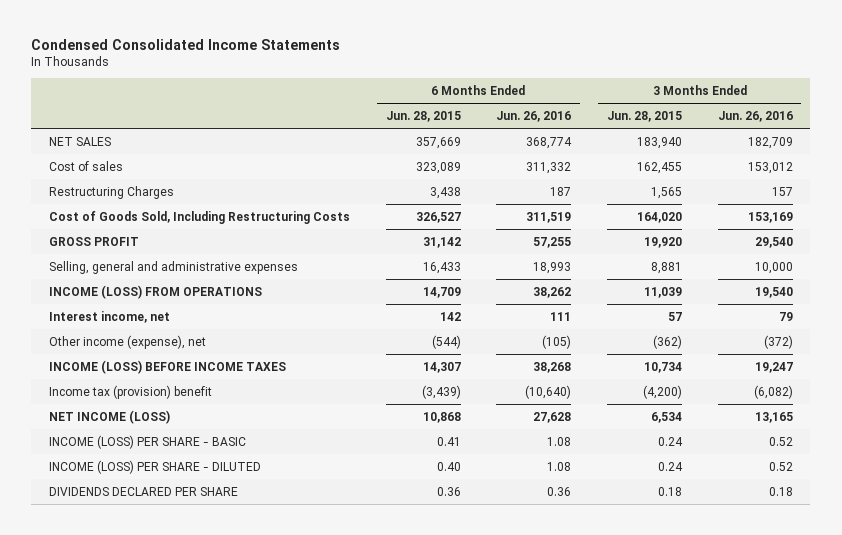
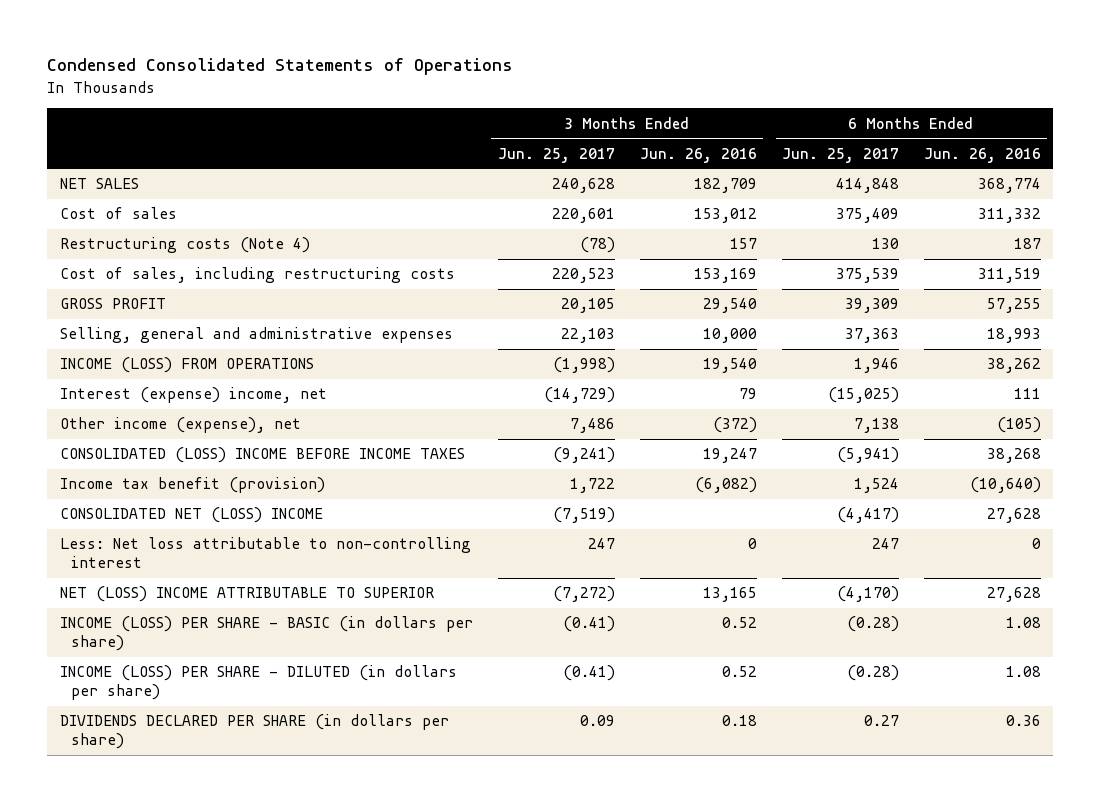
[31,38,341,50] Condensed Consolidated Income Statements -> [47,58,514,76] Condensed Consolidated Statements of Operations
[385,110,461,122] Jun. 28, 2015 -> none
[606,110,682,122] Jun. 28, 2015 -> none
none -> [497,147,615,163] Jun. 25, 2017
none -> [781,147,899,163] Jun. 25, 2017
[49,185,175,199] Restructuring Charges -> [59,237,310,254] Restructuring costs (Note 4)
[49,210,351,224] Cost of Goods Sold, Including Restructuring Costs -> [59,267,455,284] Cost of sales, including restructuring costs
[49,310,171,323] Interest income, net -> [59,387,327,404] Interest (expense) income, net
[49,359,287,374] INCOME (LOSS) BEFORE INCOME TAXES -> [59,447,465,464] CONSOLIDATED (LOSS) INCOME BEFORE INCOME TAXES
[49,384,213,399] Income tax (provision) benefit -> [59,477,325,494] Income tax benefit (provision)
none -> [59,507,323,524] CONSOLIDATED NET (LOSS) INCOME
none -> [59,537,471,568] Less: Net loss attributable to non-controlling interest
[49,409,171,424] NET INCOME (LOSS) -> [59,586,434,603] NET (LOSS) INCOME ATTRIBUTABLE TO SUPERIOR
[49,434,247,449] INCOME (LOSS) PER SHARE - BASIC -> [59,616,473,651] INCOME (LOSS) PER SHARE - BASIC (in dollars per share)
[49,459,262,474] INCOME (LOSS) PER SHARE - DILUTED -> [59,665,457,700] INCOME (LOSS) PER SHARE - DILUTED (in dollars per share)
[49,486,239,496] DIVIDENDS DECLARED PER SHARE -> [59,714,449,749] DIVIDENDS DECLARED PER SHARE (in dollars per share)

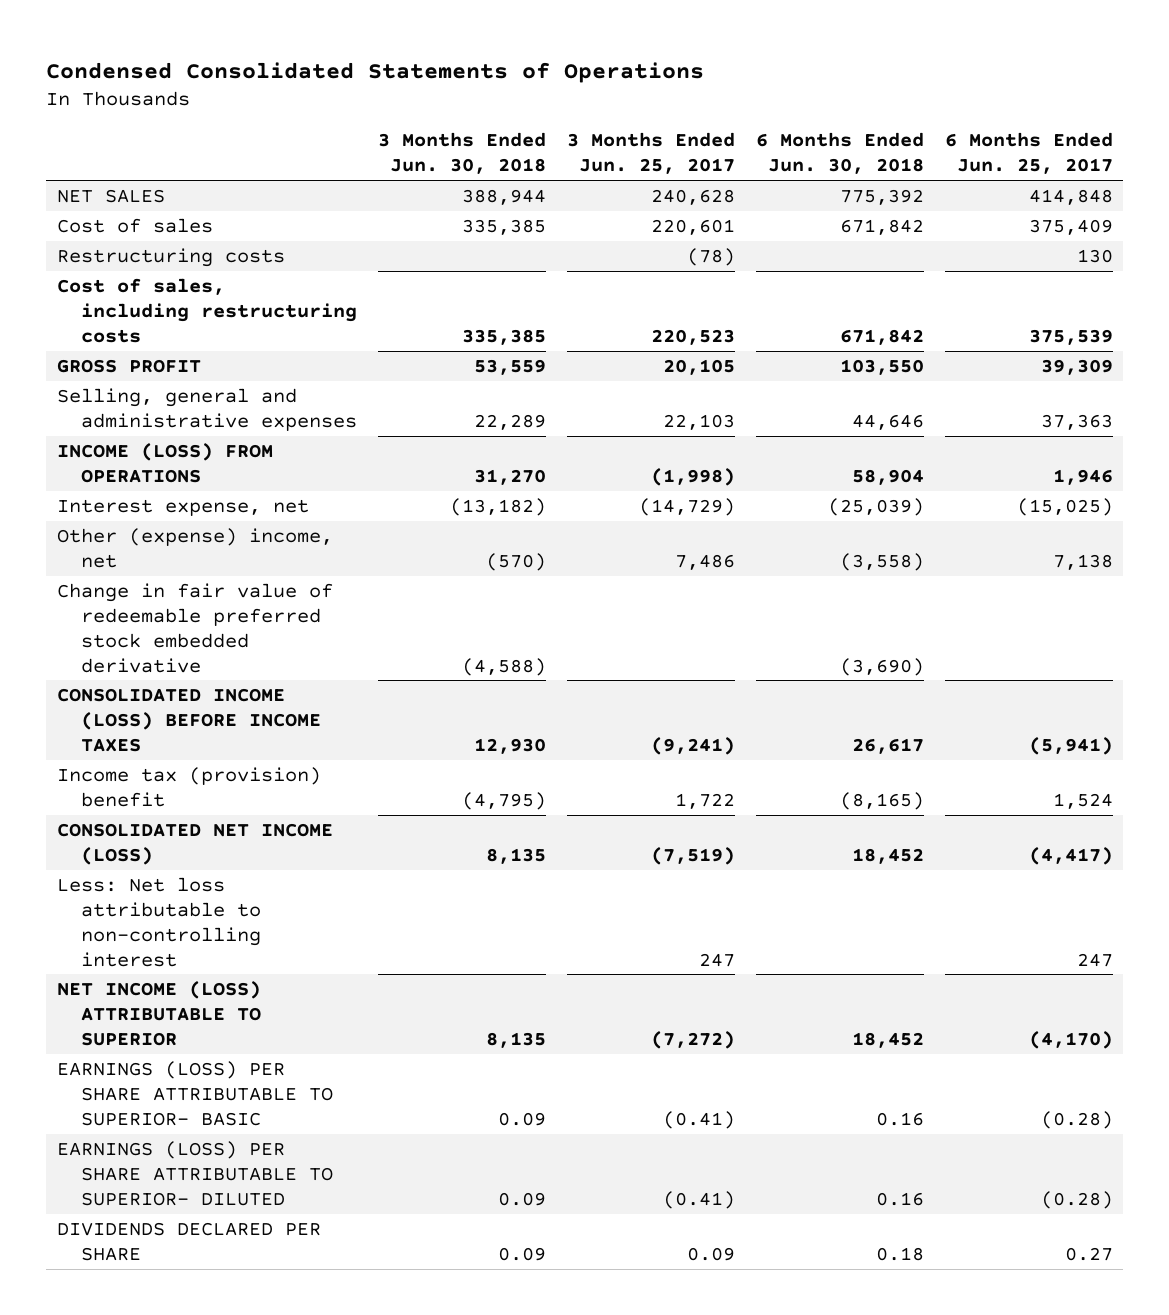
[639,147,757,163] Jun. 26, 2016 -> none
[923,147,1041,163] Jun. 26, 2016 -> none
none -> [377,132,546,175] 3 Months Ended Jun. 30, 2018
none -> [755,132,924,175] 6 Months Ended Jun. 30, 2018
[59,237,310,254] Restructuring costs (Note 4) -> [56,247,285,267] Restructuring costs
[59,387,327,404] Interest (expense) income, net -> [56,498,309,516] Interest expense, net
[59,417,301,434] Other income (expense), net -> [56,527,333,568] Other (expense) income, net
none -> [56,582,333,673] Change in fair value of redeemable preferred stock embedded derivative
[59,447,465,464] CONSOLIDATED (LOSS) INCOME BEFORE INCOME TAXES -> [56,687,321,752] CONSOLIDATED INCOME (LOSS) BEFORE INCOME TAXES
[59,477,325,494] Income tax benefit (provision) -> [56,766,321,807] Income tax (provision) benefit
[59,507,323,524] CONSOLIDATED NET (LOSS) INCOME -> [56,822,333,865] CONSOLIDATED NET INCOME (LOSS)
[59,586,434,603] NET (LOSS) INCOME ATTRIBUTABLE TO SUPERIOR -> [56,980,261,1046] NET INCOME (LOSS) ATTRIBUTABLE TO SUPERIOR
[59,616,473,651] INCOME (LOSS) PER SHARE - BASIC (in dollars per share) -> [56,1060,333,1126] EARNINGS (LOSS) PER SHARE ATTRIBUTABLE TO SUPERIOR- BASIC
[59,665,457,700] INCOME (LOSS) PER SHARE - DILUTED (in dollars per share) -> [56,1140,333,1206] EARNINGS (LOSS) PER SHARE ATTRIBUTABLE TO SUPERIOR- DILUTED
[59,714,449,749] DIVIDENDS DECLARED PER SHARE (in dollars per share) -> [56,1221,321,1261] DIVIDENDS DECLARED PER SHARE

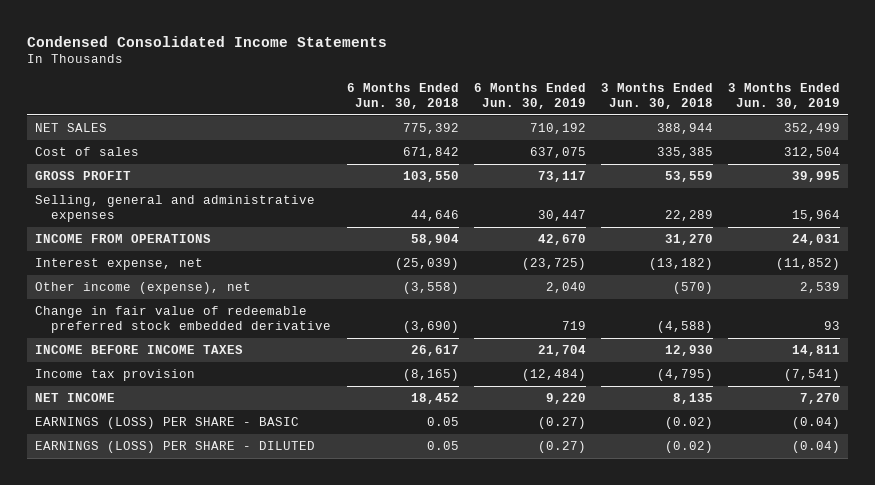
[46,61,705,83] Condensed Consolidated Statements of Operations -> [27,35,388,47] Condensed Consolidated Income Statements
[566,132,735,175] 3 Months Ended Jun. 25, 2017 -> none
[944,132,1113,175] 6 Months Ended Jun. 25, 2017 -> none
none -> [473,83,586,109] 6 Months Ended Jun. 30, 2019
none -> [728,83,841,109] 3 Months Ended Jun. 30, 2019
[56,247,285,267] Restructuring costs -> none
[56,277,357,343] Cost of sales, including restructuring costs -> none
[56,442,273,483] INCOME (LOSS) FROM OPERATIONS -> [34,234,211,244] INCOME FROM OPERATIONS
[56,527,333,568] Other (expense) income, net -> [34,282,251,295] Other income (expense), net
[56,876,261,967] Less: Net loss attributable to non-controlling interest -> none
[56,980,261,1046] NET INCOME (LOSS) ATTRIBUTABLE TO SUPERIOR -> none
[56,1221,321,1261] DIVIDENDS DECLARED PER SHARE -> none
[56,687,321,752] CONSOLIDATED INCOME (LOSS) BEFORE INCOME TAXES -> [34,345,243,355] INCOME BEFORE INCOME TAXES
[56,766,321,807] Income tax (provision) benefit -> [34,369,195,382] Income tax provision
[56,822,333,865] CONSOLIDATED NET INCOME (LOSS) -> [34,393,115,403] NET INCOME
[56,1060,333,1126] EARNINGS (LOSS) PER SHARE ATTRIBUTABLE TO SUPERIOR- BASIC -> [34,417,299,430] EARNINGS (LOSS) PER SHARE - BASIC
[497,1111,546,1126] 0.09 -> [665,417,714,430] (0.02)
[875,1111,924,1126] 0.16 -> [426,417,459,427] 0.05
[56,1140,333,1206] EARNINGS (LOSS) PER SHARE ATTRIBUTABLE TO SUPERIOR- DILUTED -> [34,441,315,454] EARNINGS (LOSS) PER SHARE - DILUTED
[497,1191,546,1206] 0.09 -> [665,441,714,454] (0.02)
[875,1191,924,1206] 0.16 -> [426,441,459,451] 0.05

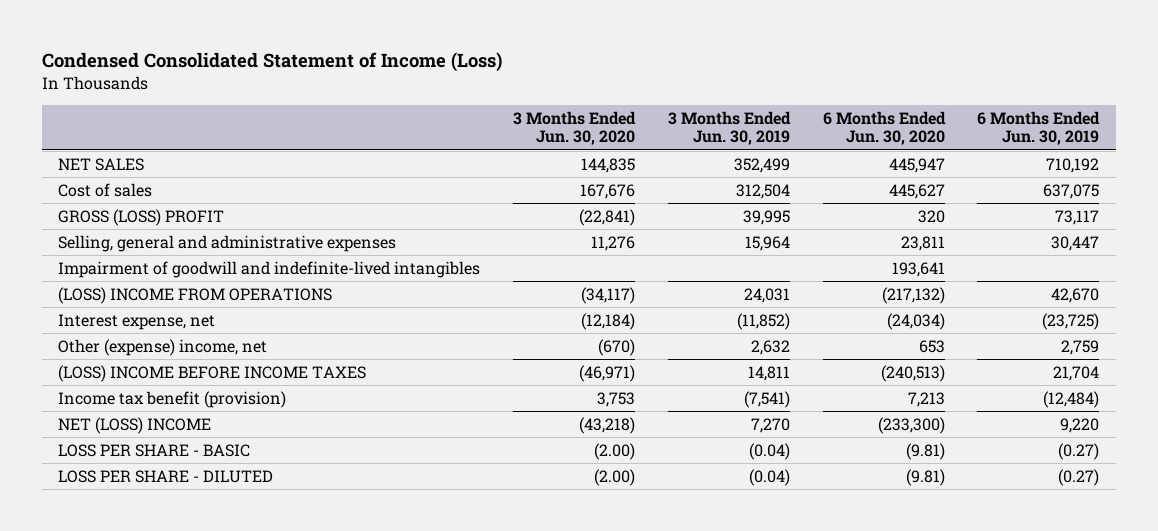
[27,35,388,47] Condensed Consolidated Income Statements -> [42,51,503,72] Condensed Consolidated Statement of Income (Loss)
[346,83,459,109] 6 Months Ended Jun. 30, 2018 -> none
[601,83,714,109] 3 Months Ended Jun. 30, 2018 -> none
none -> [513,110,637,146] 3 Months Ended Jun. 30, 2020
none -> [822,110,946,146] 6 Months Ended Jun. 30, 2020
[34,171,131,181] GROSS PROFIT -> [58,208,225,226] GROSS (LOSS) PROFIT
none -> [58,260,481,278] Impairment of goodwill and indefinite-lived intangibles
[34,234,211,244] INCOME FROM OPERATIONS -> [58,286,333,304] (LOSS) INCOME FROM OPERATIONS
[34,306,332,334] Change in fair value of redeemable preferred stock embedded derivative -> none
[34,282,251,295] Other income (expense), net -> [58,338,268,356] Other (expense) income, net
[545,282,586,294] 2,040 -> [1061,339,1100,355] 2,759
[800,282,841,294] 2,539 -> [750,339,790,355] 2,632
[34,345,243,355] INCOME BEFORE INCOME TAXES -> [58,364,367,382] (LOSS) INCOME BEFORE INCOME TAXES
[34,369,195,382] Income tax provision -> [58,390,287,408] Income tax benefit (provision)
[34,393,115,403] NET INCOME -> [58,416,212,434] NET (LOSS) INCOME
[34,417,299,430] EARNINGS (LOSS) PER SHARE - BASIC -> [58,443,251,457] LOSS PER SHARE - BASIC
[34,441,315,454] EARNINGS (LOSS) PER SHARE - DILUTED -> [58,469,274,483] LOSS PER SHARE - DILUTED

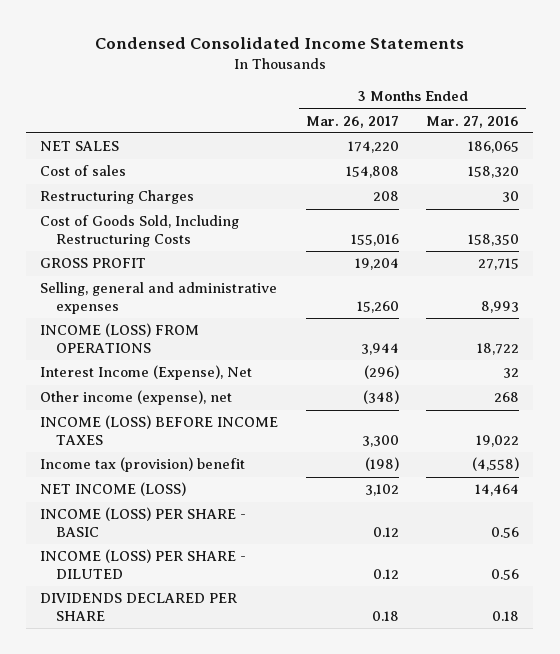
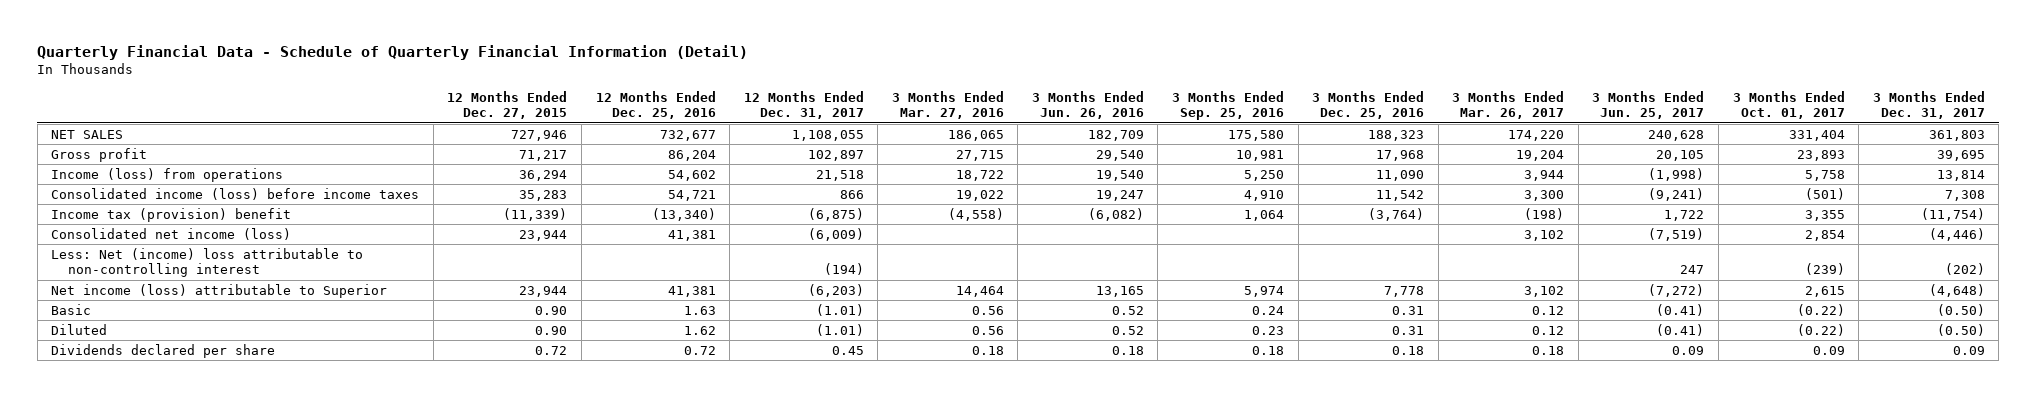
[94,36,464,49] Condensed Consolidated Income Statements -> [37,45,749,61] Quarterly Financial Data - Schedule of Quarterly Financial Information (Detail)
none -> [447,90,568,120] 12 Months Ended Dec. 27, 2015
none -> [595,90,716,120] 12 Months Ended Dec. 25, 2016
none -> [743,90,864,120] 12 Months Ended Dec. 31, 2017
none -> [1031,90,1144,120] 3 Months Ended Jun. 26, 2016
none -> [1172,90,1285,121] 3 Months Ended Sep. 25, 2016
none -> [1312,90,1425,120] 3 Months Ended Dec. 25, 2016
none -> [1592,90,1705,120] 3 Months Ended Jun. 25, 2017
none -> [1732,90,1845,120] 3 Months Ended Oct. 01, 2017
none -> [1872,90,1985,120] 3 Months Ended Dec. 31, 2017
[40,165,127,177] Cost of sales -> none
[40,190,195,205] Restructuring Charges -> none
[40,215,240,247] Cost of Goods Sold, Including Restructuring Costs -> none
[40,282,278,314] Selling, general and administrative expenses -> none
[40,365,253,381] Interest Income (Expense), Net -> none
[40,390,233,406] Other income (expense), net -> none
[40,258,147,269] GROSS PROFIT -> [51,147,148,162] Gross profit
[40,323,200,353] INCOME (LOSS) FROM OPERATIONS -> [51,167,284,182] Income (loss) from operations
[40,415,279,445] INCOME (LOSS) BEFORE INCOME TAXES -> [51,187,420,200] Consolidated income (loss) before income taxes
none -> [51,227,292,240] Consolidated net income (loss)
none -> [51,247,364,278] Less: Net (income) loss attributable to non-controlling interest
[40,482,187,497] NET INCOME (LOSS) -> [51,283,388,298] Net income (loss) attributable to Superior
[40,507,247,537] INCOME (LOSS) PER SHARE - BASIC -> [51,303,92,315] Basic
[40,549,247,579] INCOME (LOSS) PER SHARE - DILUTED -> [51,323,108,335] Diluted
[40,593,238,621] DIVIDENDS DECLARED PER SHARE -> [51,343,276,358] Dividends declared per share

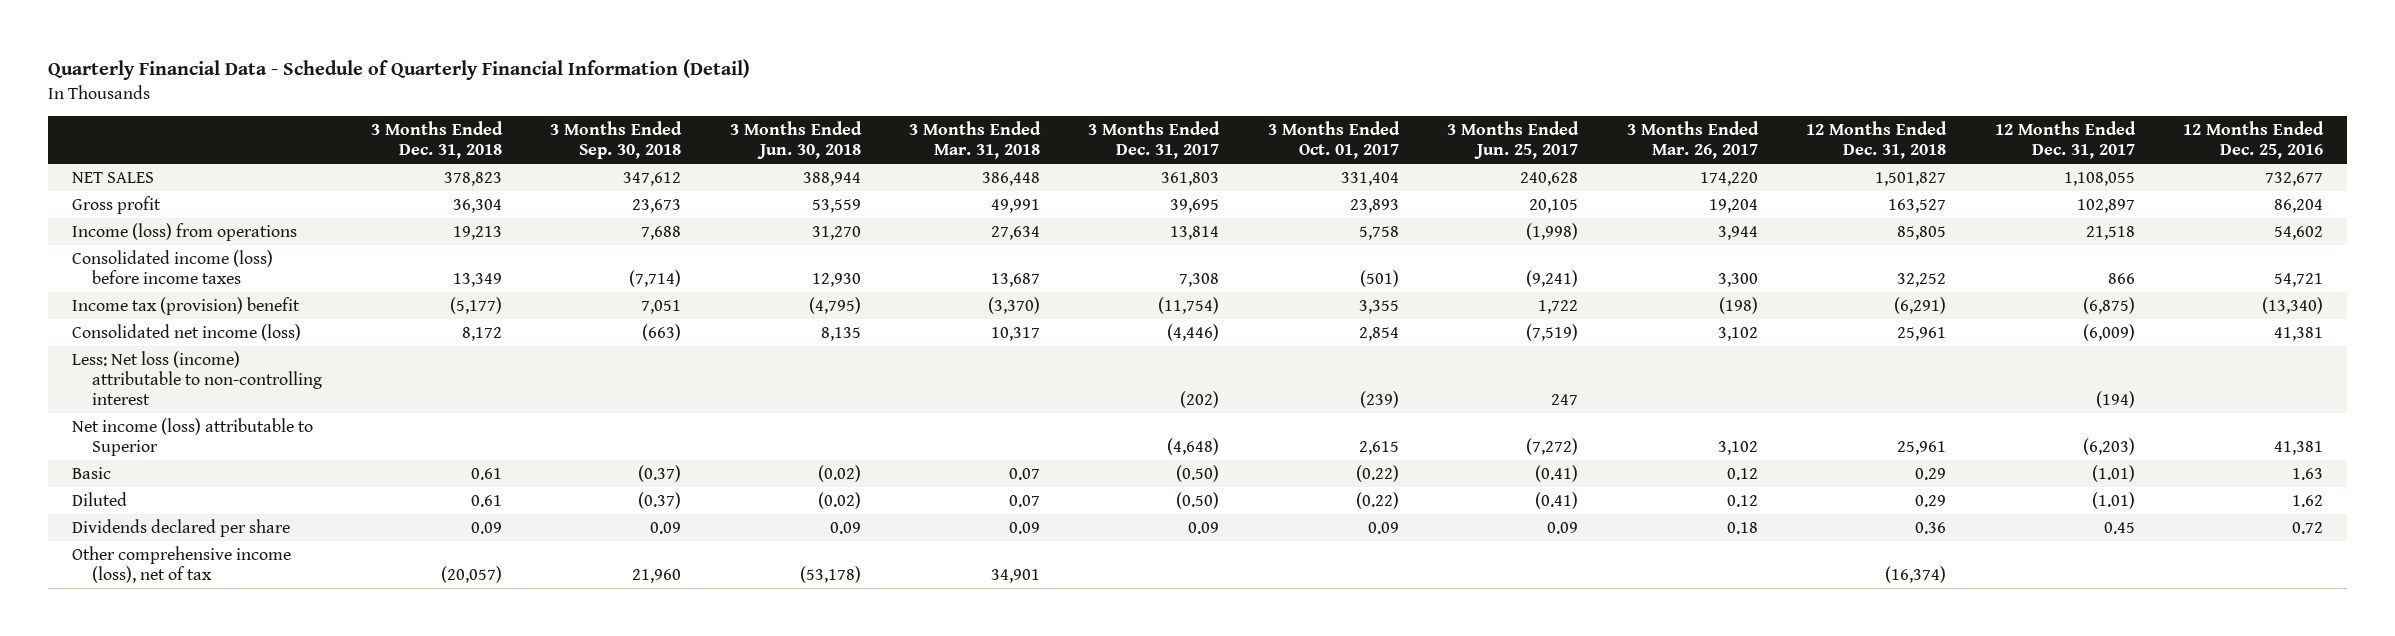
[447,90,568,120] 12 Months Ended Dec. 27, 2015 -> none
[891,90,1004,120] 3 Months Ended Mar. 27, 2016 -> none
[1031,90,1144,120] 3 Months Ended Jun. 26, 2016 -> none
[1172,90,1285,121] 3 Months Ended Sep. 25, 2016 -> none
[1312,90,1425,120] 3 Months Ended Dec. 25, 2016 -> none
none -> [370,121,503,160] 3 Months Ended Dec. 31, 2018
none -> [550,121,683,160] 3 Months Ended Sep. 30, 2018
none -> [729,121,862,160] 3 Months Ended Jun. 30, 2018
none -> [908,121,1041,160] 3 Months Ended Mar. 31, 2018
none -> [1806,121,1948,160] 12 Months Ended Dec. 31, 2018
[51,247,364,278] Less: Net (income) loss attributable to non-controlling interest -> [72,350,323,406] Less: Net loss (income) attributable to non-controlling interest
none -> [72,545,292,584] Other comprehensive income (loss), net of tax

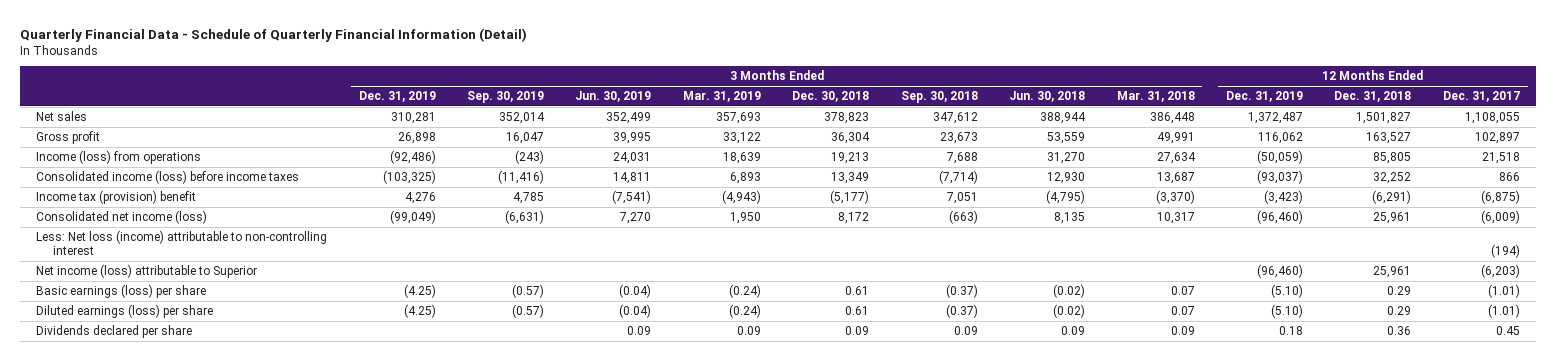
[370,121,503,160] 3 Months Ended Dec. 31, 2018 -> none
[1088,121,1221,160] 3 Months Ended Dec. 31, 2017 -> none
[1267,121,1400,160] 3 Months Ended Oct. 01, 2017 -> none
[1447,121,1580,160] 3 Months Ended Jun. 25, 2017 -> none
[1626,121,1759,160] 3 Months Ended Mar. 26, 2017 -> none
[2182,121,2324,160] 12 Months Ended Dec. 25, 2016 -> none
none -> [358,91,436,103] Dec. 31, 2019
none -> [466,91,544,104] Sep. 30, 2019
none -> [575,91,652,103] Jun. 30, 2019
none -> [682,91,761,103] Mar. 31, 2019
none -> [792,91,870,103] Dec. 30, 2018
none -> [1225,91,1303,103] Dec. 31, 2019
[72,171,155,183] NET SALES -> [36,111,88,122] Net sales
[72,466,112,479] Basic -> [36,284,207,299] Basic earnings (loss) per share
[72,491,128,506] Diluted -> [36,304,214,319] Diluted earnings (loss) per share
[72,545,292,584] Other comprehensive income (loss), net of tax -> none

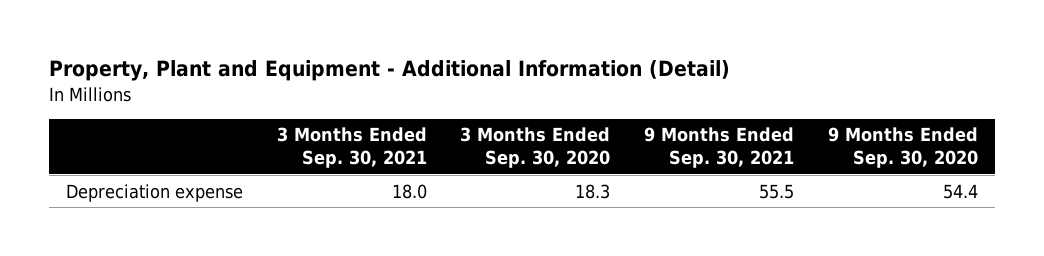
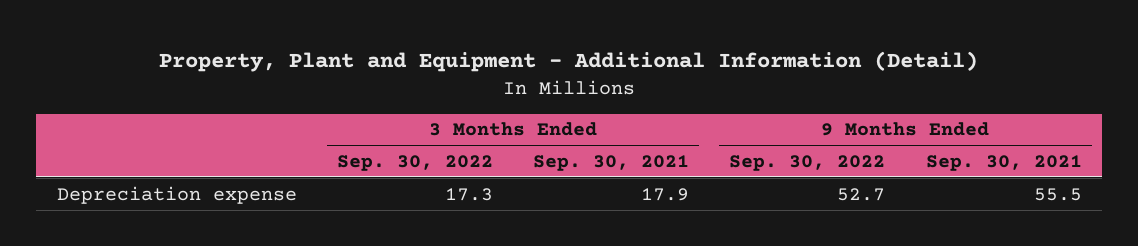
[460,127,611,169] 3 Months Ended Sep. 30, 2020 -> none
[828,127,979,169] 9 Months Ended Sep. 30, 2020 -> none
none -> [336,154,493,171] Sep. 30, 2022
none -> [729,154,886,171] Sep. 30, 2022
[391,183,427,199] 18.0 -> [641,187,690,201] 17.9

